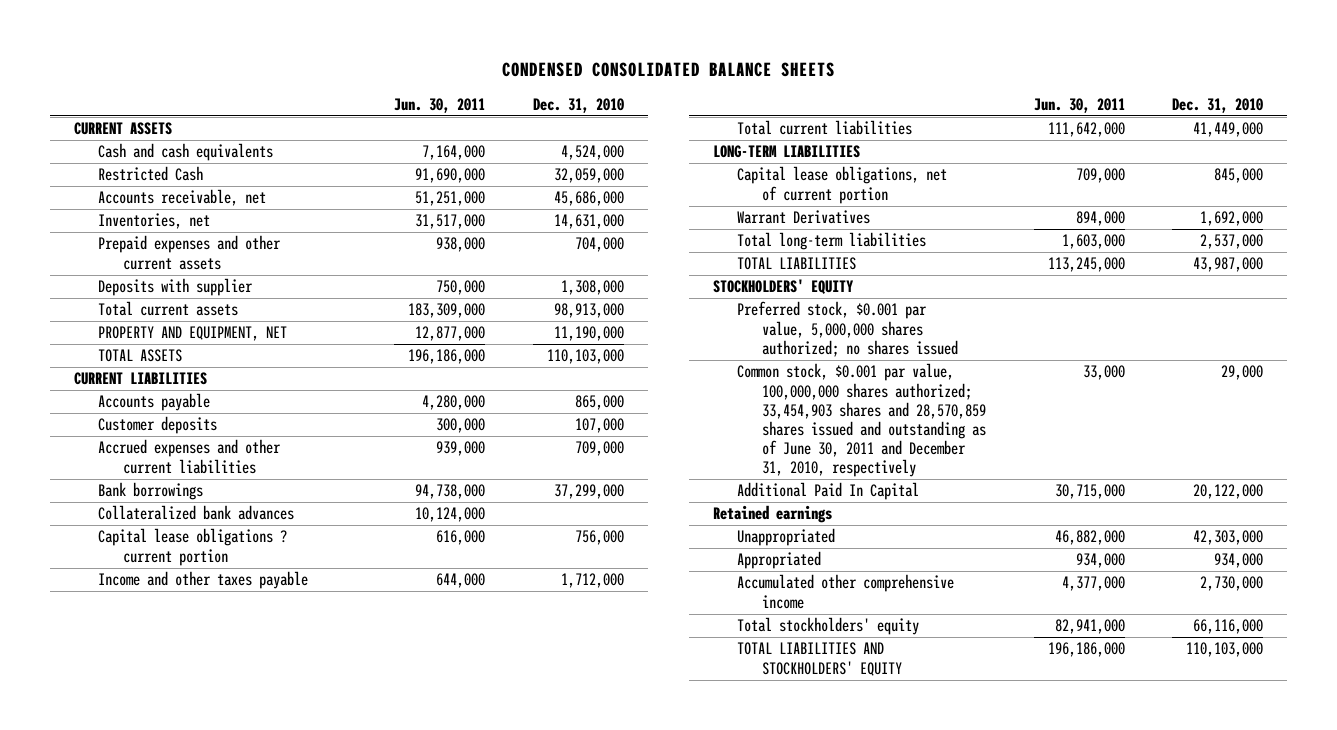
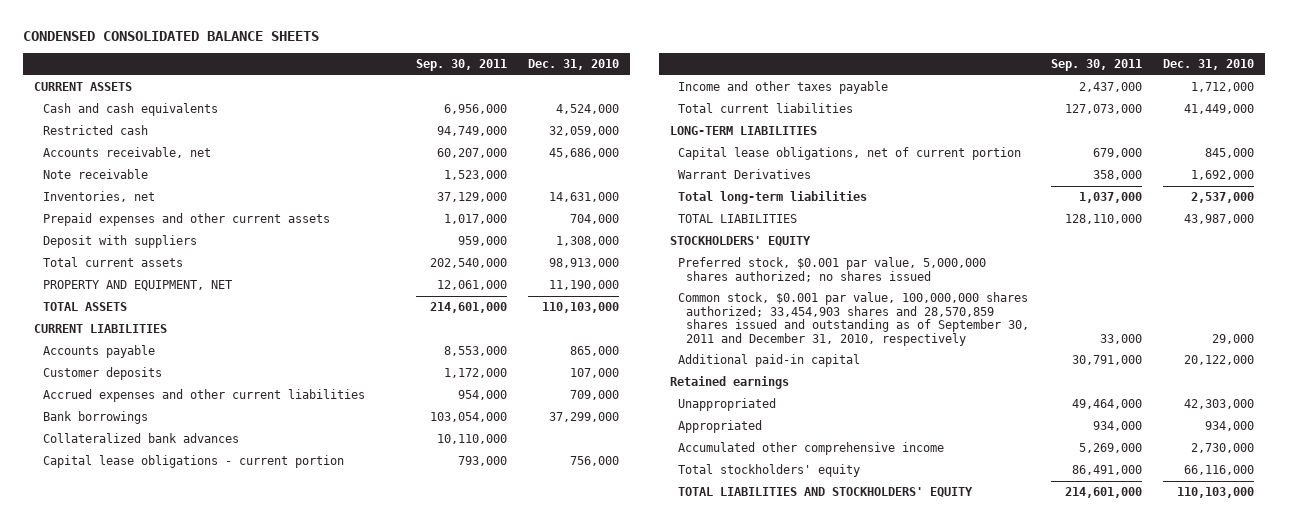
[394,97,486,113] Jun. 30, 2011 -> none
none -> [415,59,507,72] Sep. 30, 2011
[98,166,204,182] Restricted Cash -> [42,125,148,136] Restricted cash
none -> [42,169,148,180] Note receivable
[98,278,254,297] Deposits with supplier -> [42,235,197,249] Deposit with suppliers
[98,528,288,566] Capital lease obligations ? current portion -> [42,455,344,469] Capital lease obligations - current portion
[737,363,986,478] Common stock, $0.001 par value, 100,000,000 shares authorized; 33,454,903 shares and 28,570,859 shares issued and outstanding as of June 30, 2011 and December 31, 2010, respectively -> [677,292,1030,346] Common stock, $0.001 par value, 100,000,000 shares authorized; 33,454,903 shares and 28,570,859 shares issued and outstanding as of September 30, 2011 and December 31, 2010, respectively
[737,482,920,501] Additional Paid In Capital -> [677,354,860,368] Additional paid-in capital

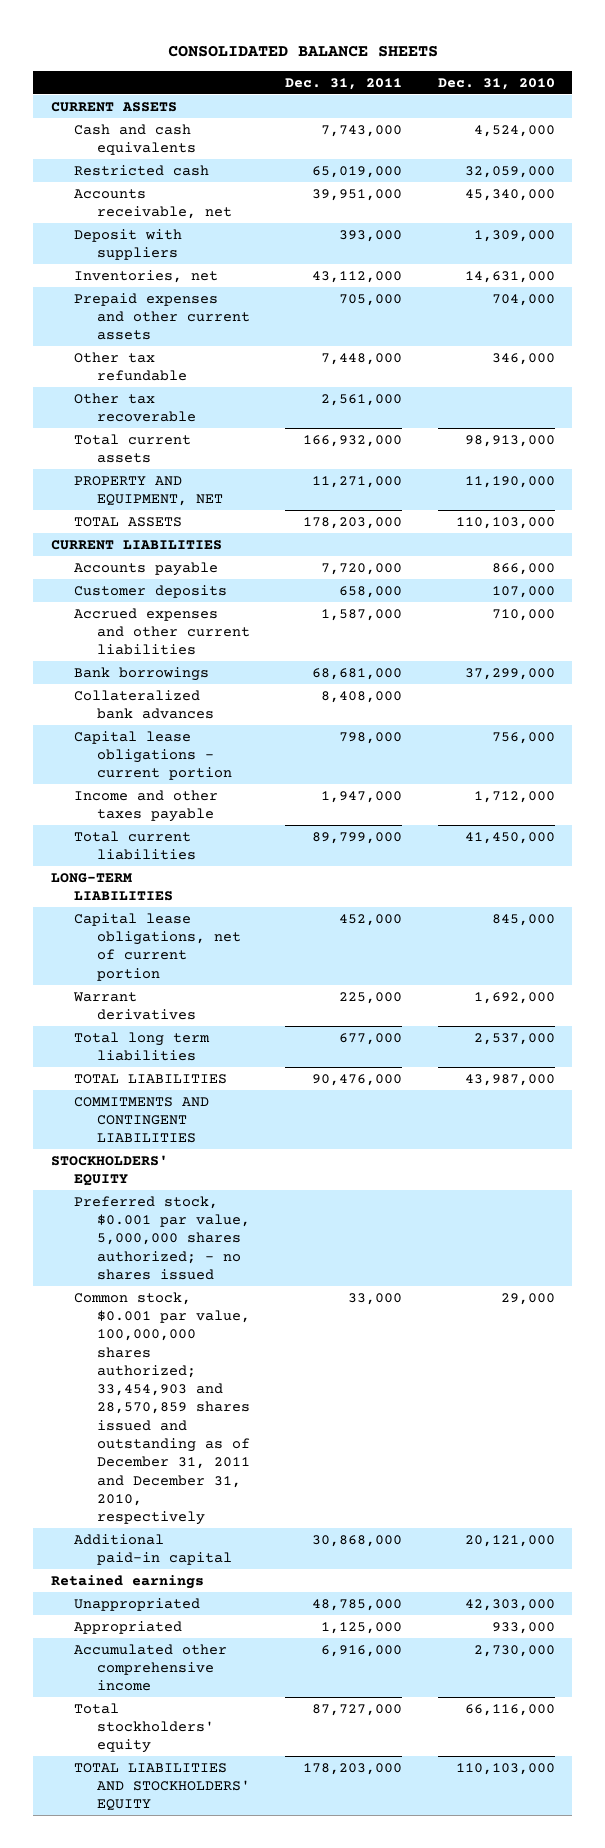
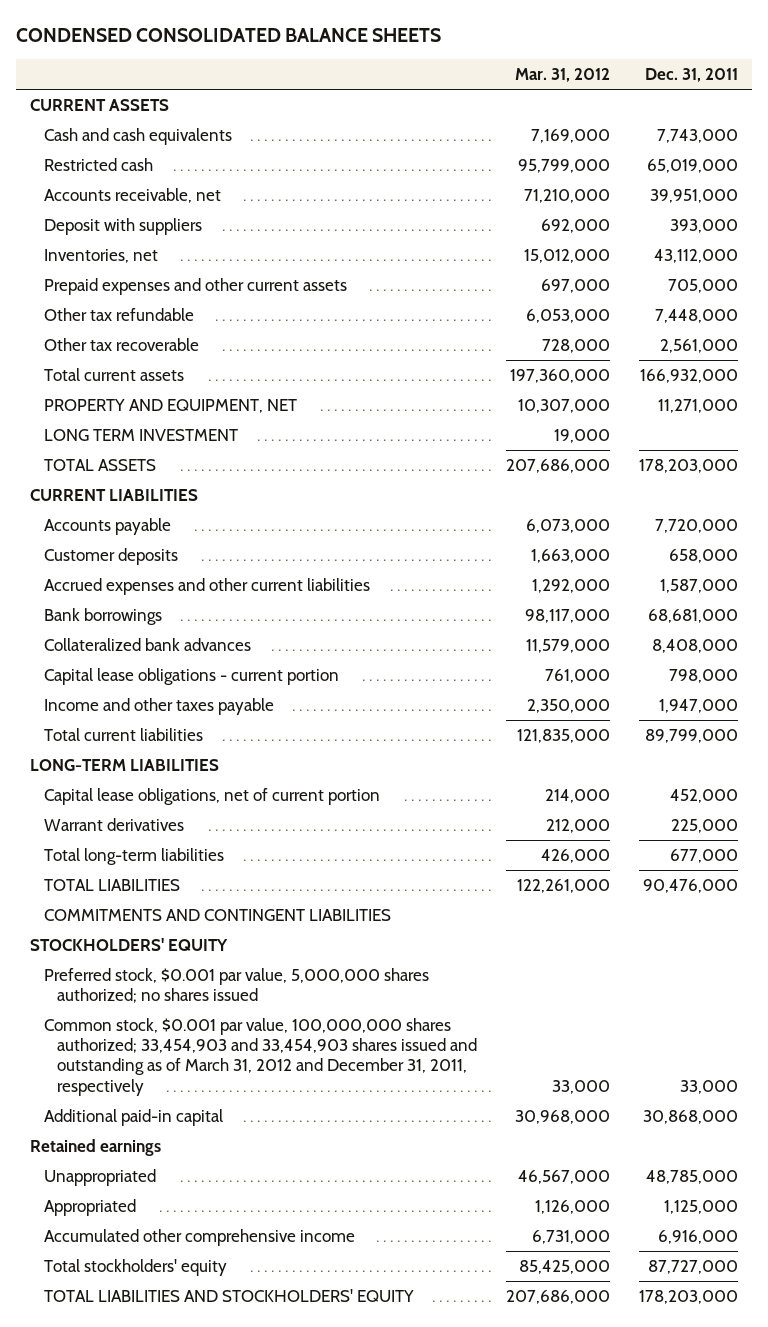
[167,45,438,58] CONSOLIDATED BALANCE SHEETS -> [15,28,441,43] CONDENSED CONSOLIDATED BALANCE SHEETS
[437,77,555,90] Dec. 31, 2010 -> none
none -> [514,67,610,82] Mar. 31, 2012
none -> [43,428,238,441] LONG TERM INVESTMENT
[73,1031,210,1062] Total long term liabilities -> [43,847,224,865] Total long-term liabilities
[73,1195,251,1280] Preferred stock, $0.001 par value, 5,000,000 shares authorized; - no shares issued -> [43,967,429,1004] Preferred stock, $0.001 par value, 5,000,000 shares authorized; no shares issued
[73,1291,251,1526] Common stock, $0.001 par value, 100,000,000 shares authorized; 33,454,903 and 28,570,859 shares issued and outstanding as of December 31, 2011 and December 31, 2010, respectively -> [43,1017,477,1096] Common stock, $0.001 par value, 100,000,000 shares authorized; 33,454,903 and 33,454,903 shares issued and outstanding as of March 31, 2012 and December 31, 2011, respectively

